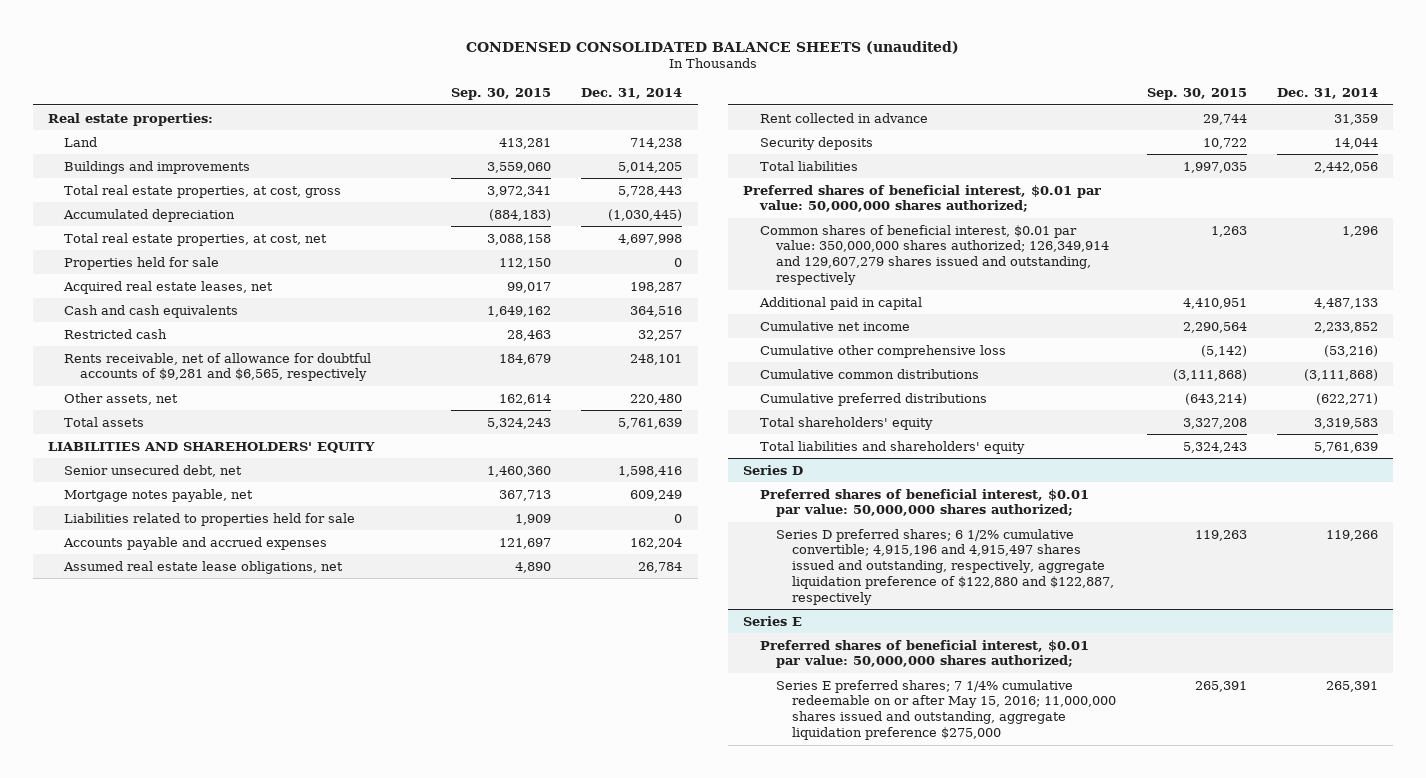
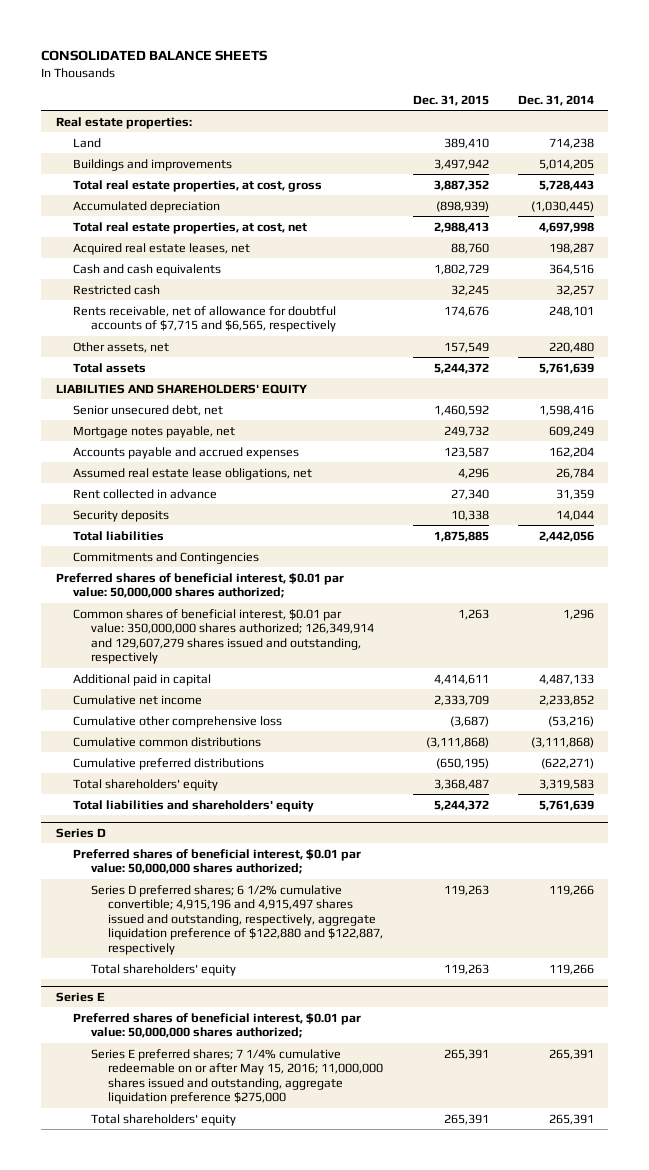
[465,40,959,54] CONDENSED CONSOLIDATED BALANCE SHEETS (unaudited) -> [41,50,268,62] CONSOLIDATED BALANCE SHEETS
[450,88,551,101] Sep. 30, 2015 -> none
none -> [412,94,489,106] Dec. 31, 2015
[64,256,220,270] Properties held for sale -> none
[64,352,372,382] Rents receivable, net of allowance for doubtful accounts of $9,281 and $6,565, respectively -> [73,305,337,333] Rents receivable, net of allowance for doubtful accounts of $7,715 and $6,565, respectively
[64,512,356,526] Liabilities related to properties held for sale -> none
none -> [73,551,260,564] Commitments and Contingencies
none -> [90,963,236,976] Total shareholders' equity
none -> [90,1113,236,1126] Total shareholders' equity

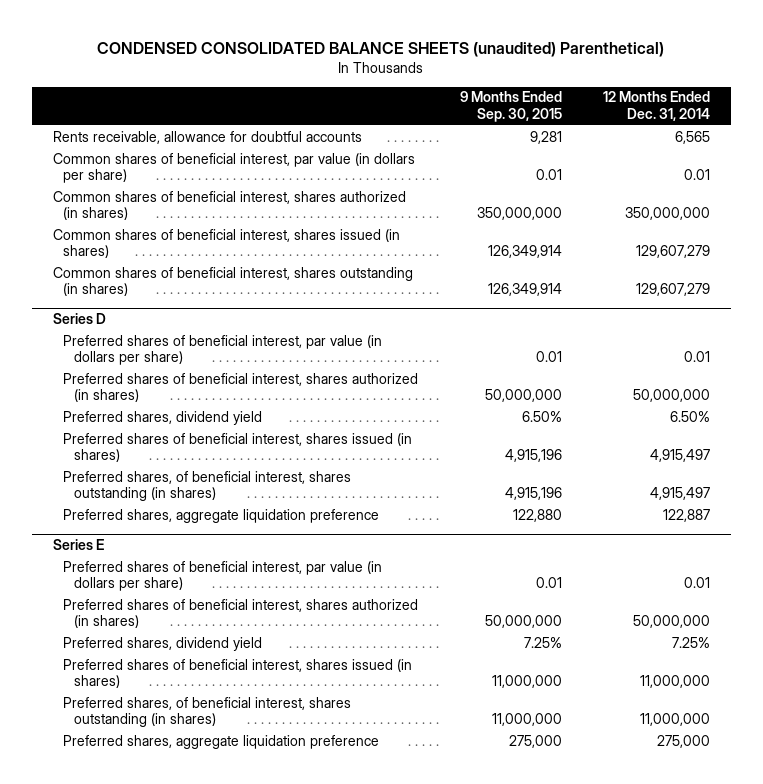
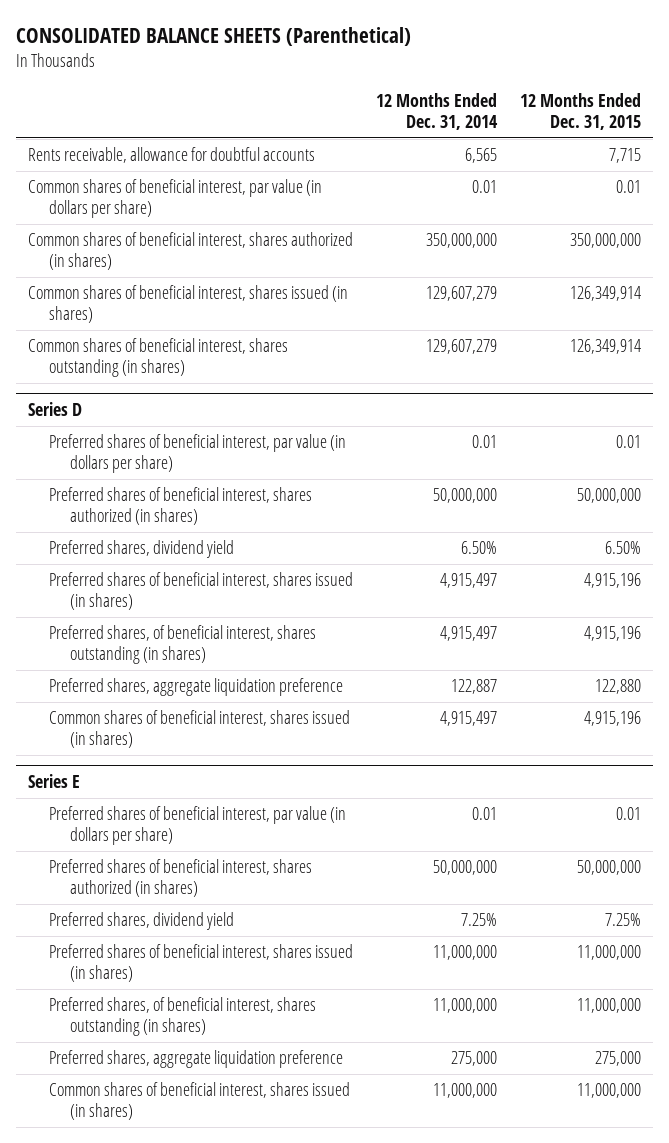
[97,41,665,57] CONDENSED CONSOLIDATED BALANCE SHEETS (unaudited) Parenthetical) -> [16,27,412,47] CONSOLIDATED BALANCE SHEETS (Parenthetical)
[459,91,562,122] 9 Months Ended Sep. 30, 2015 -> none
none -> [520,93,642,130] 12 Months Ended Dec. 31, 2015
none -> [48,710,350,748] Common shares of beneficial interest, shares issued (in shares)
none -> [48,1082,350,1120] Common shares of beneficial interest, shares issued (in shares)

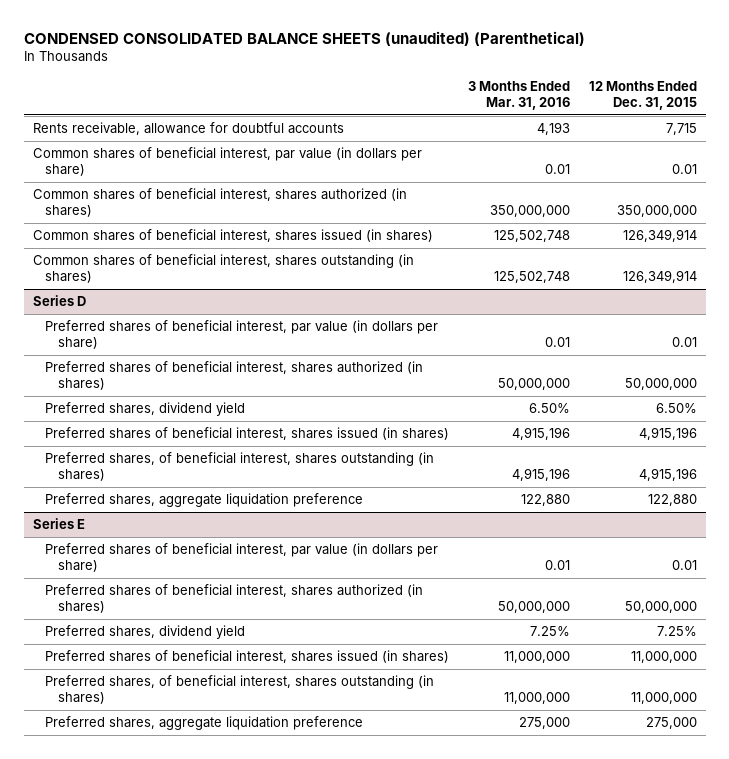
[16,27,412,47] CONSOLIDATED BALANCE SHEETS (Parenthetical) -> [23,30,585,46] CONDENSED CONSOLIDATED BALANCE SHEETS (unaudited) (Parenthetical)
[376,93,499,130] 12 Months Ended Dec. 31, 2014 -> none
none -> [468,81,571,111] 3 Months Ended Mar. 31, 2016
[48,710,350,748] Common shares of beneficial interest, shares issued (in shares) -> none
[48,1082,350,1120] Common shares of beneficial interest, shares issued (in shares) -> none

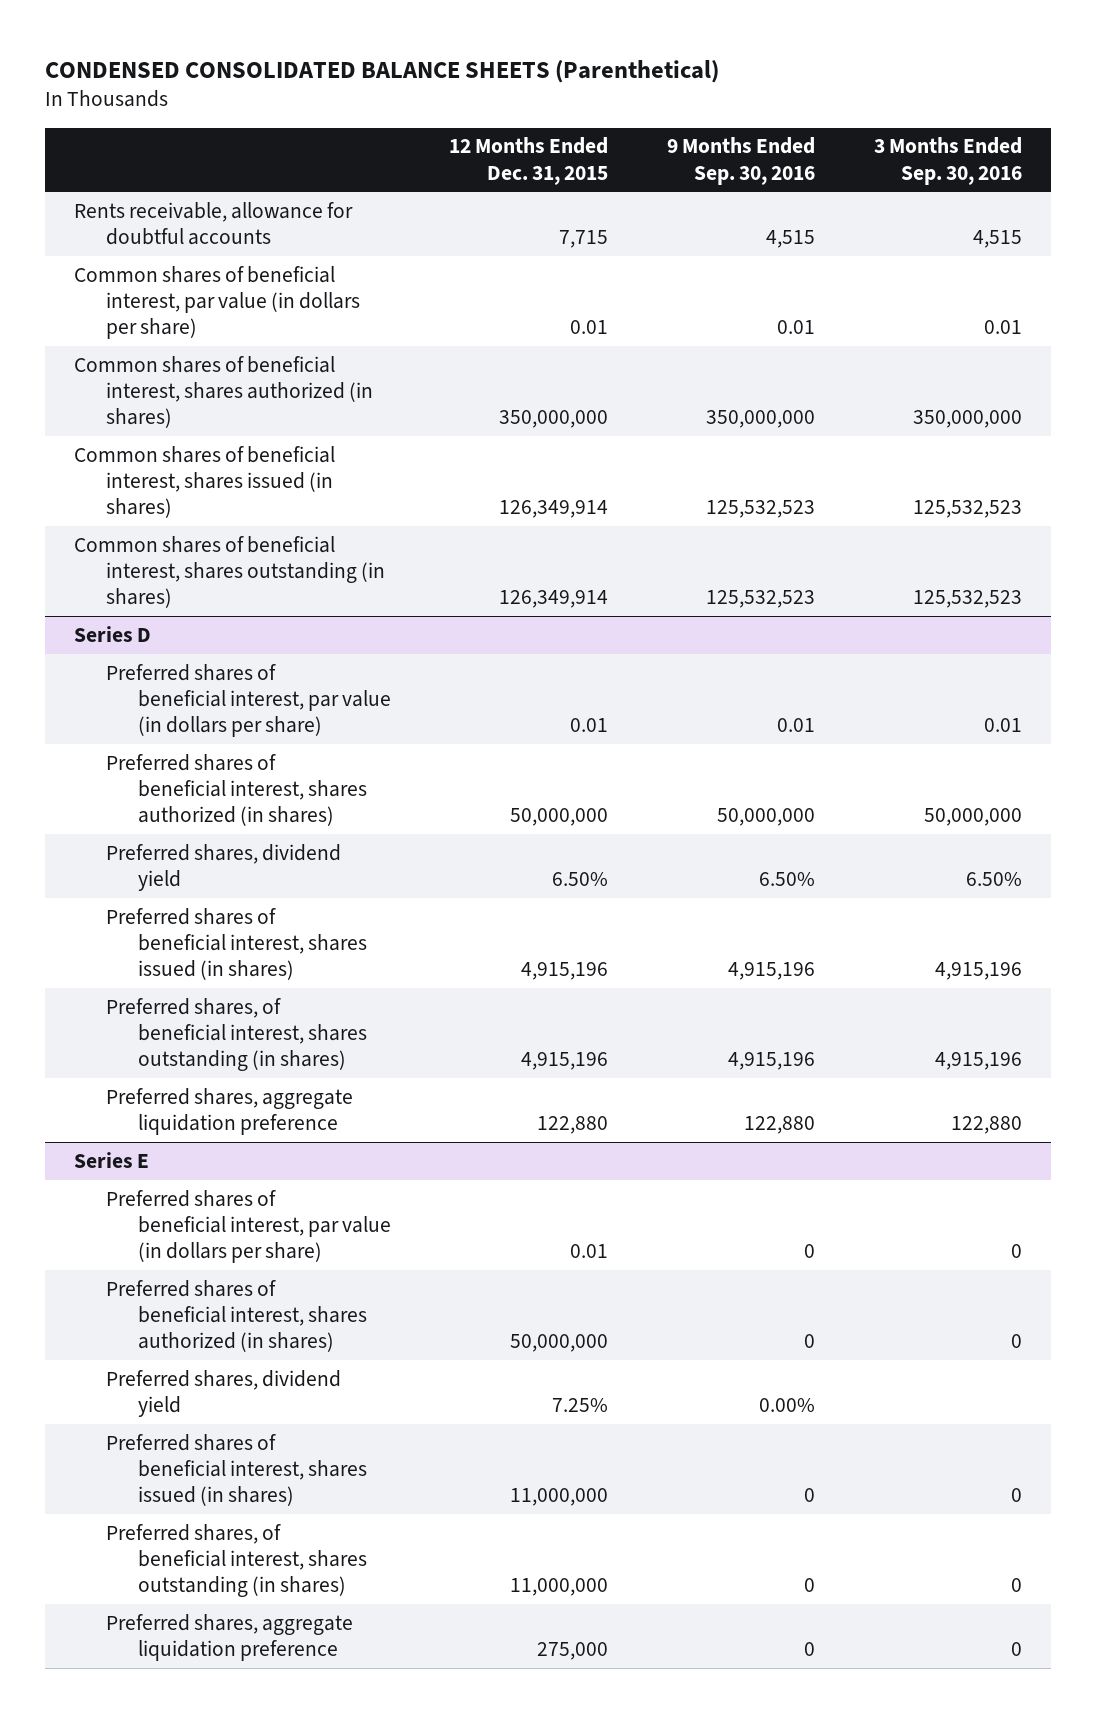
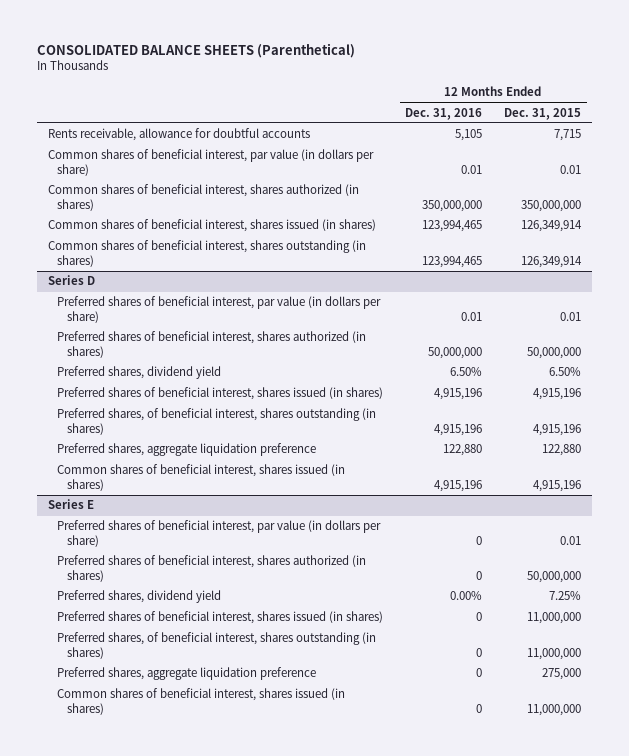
[44,59,719,83] CONDENSED CONSOLIDATED BALANCE SHEETS (Parenthetical) -> [36,42,355,58] CONSOLIDATED BALANCE SHEETS (Parenthetical)
[667,137,816,185] 9 Months Ended Sep. 30, 2016 -> none
[873,137,1022,185] 3 Months Ended Sep. 30, 2016 -> none
none -> [405,107,483,120] Dec. 31, 2016
none -> [57,464,346,492] Common shares of beneficial interest, shares issued (in shares)
none -> [57,688,346,716] Common shares of beneficial interest, shares issued (in shares)

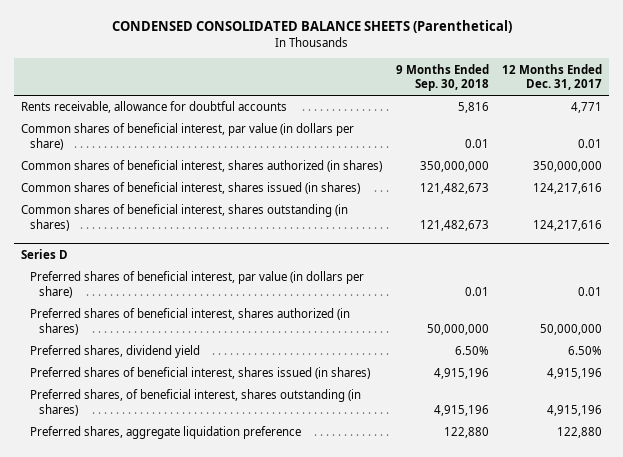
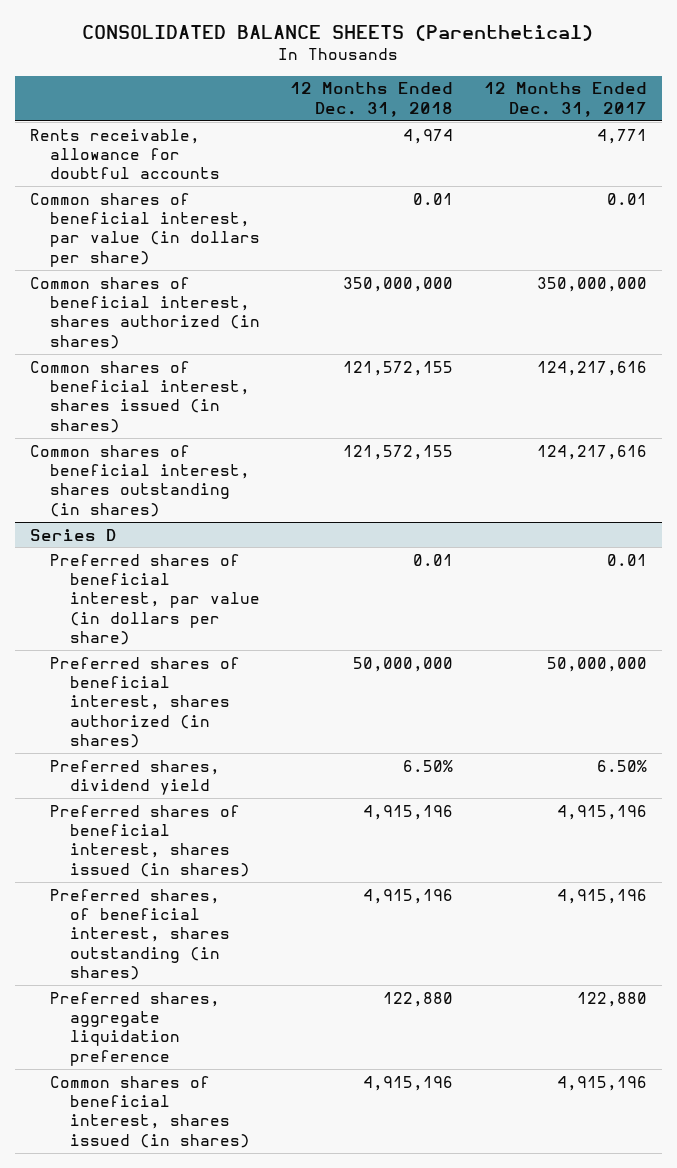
[111,20,512,34] CONDENSED CONSOLIDATED BALANCE SHEETS (Parenthetical) -> [82,25,594,42] CONSOLIDATED BALANCE SHEETS (Parenthetical)
[395,63,489,92] 9 Months Ended Sep. 30, 2018 -> none
none -> [290,82,454,117] 12 Months Ended Dec. 31, 2018
none -> [50,1075,251,1148] Common shares of beneficial interest, shares issued (in shares)

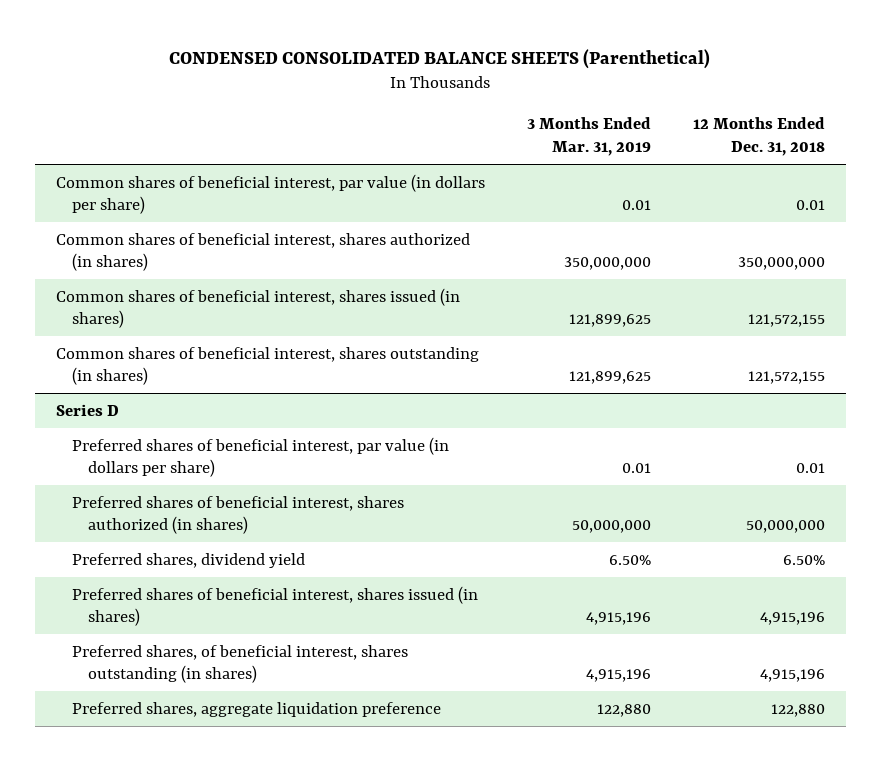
[82,25,594,42] CONSOLIDATED BALANCE SHEETS (Parenthetical) -> [169,48,711,69] CONDENSED CONSOLIDATED BALANCE SHEETS (Parenthetical)
[483,82,647,117] 12 Months Ended Dec. 31, 2017 -> none
none -> [526,117,651,156] 3 Months Ended Mar. 31, 2019
[30,128,221,180] Rents receivable, allowance for doubtful accounts -> none
[50,1075,251,1148] Common shares of beneficial interest, shares issued (in shares) -> none

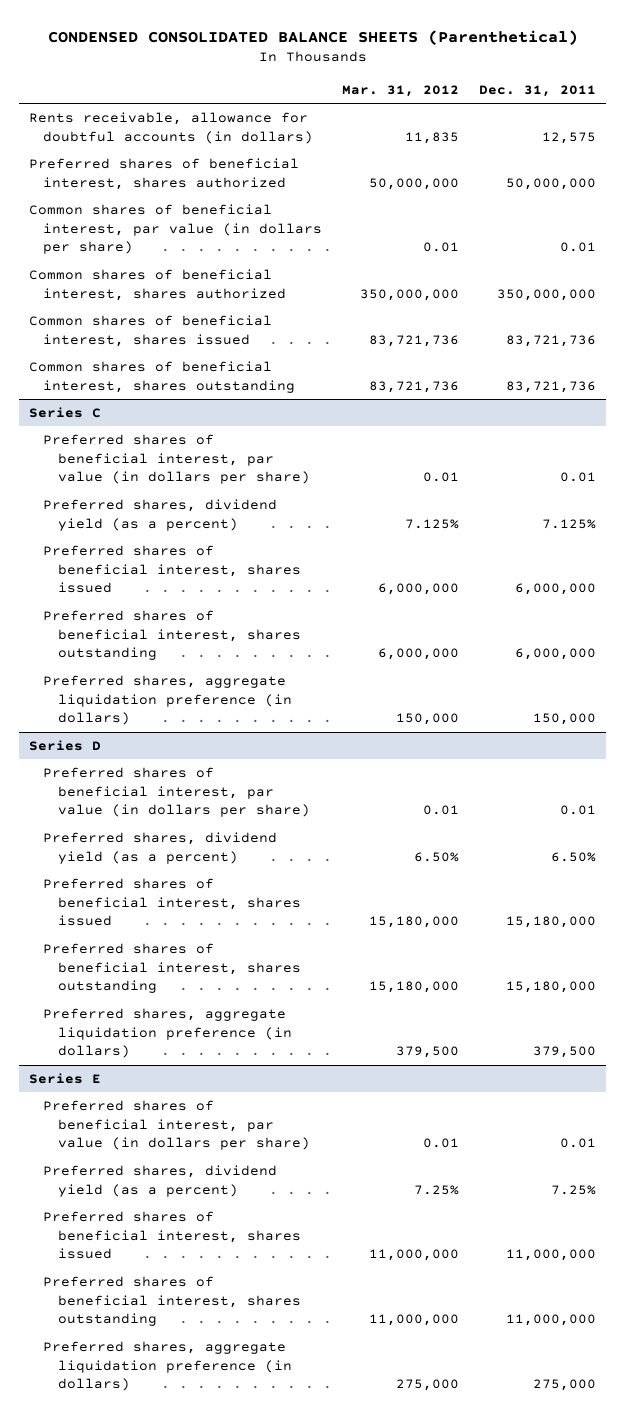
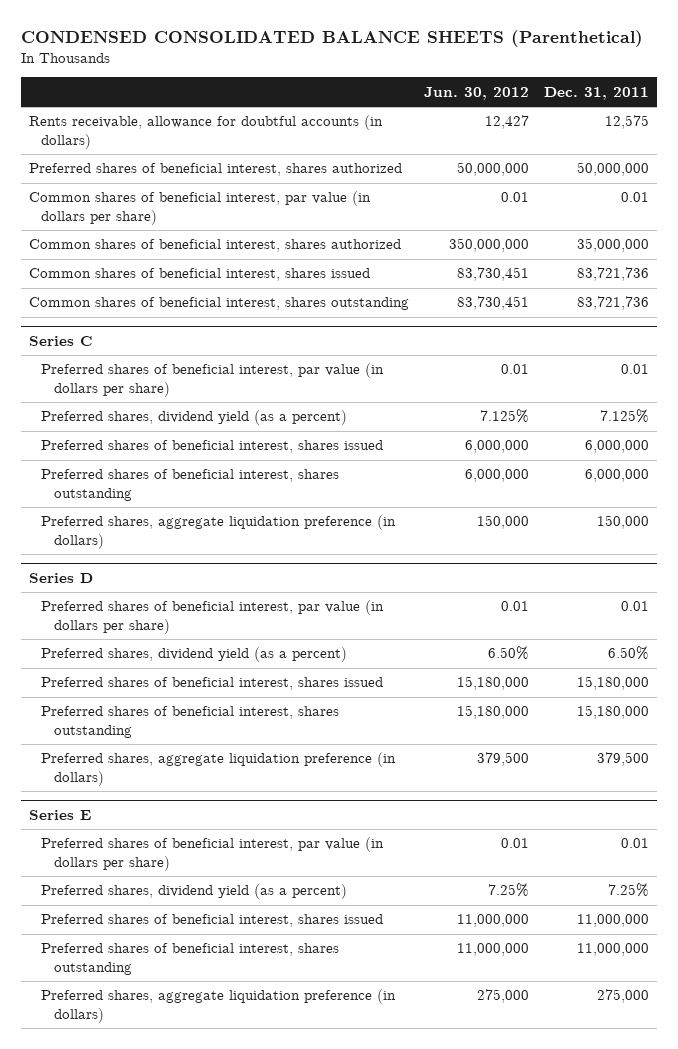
[342,84,460,97] Mar. 31, 2012 -> none
none -> [423,86,529,100] Jun. 30, 2012
[497,288,597,301] 350,000,000 -> [577,238,650,253] 35,000,000

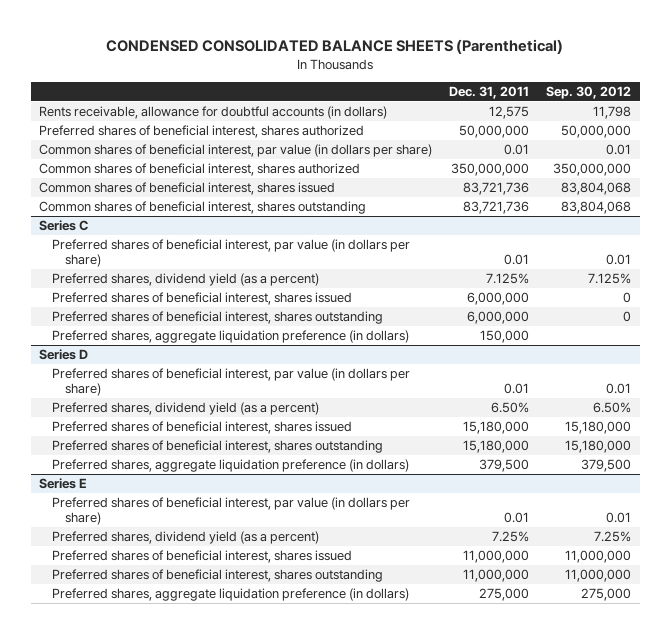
[423,86,529,100] Jun. 30, 2012 -> none
none -> [546,85,632,99] Sep. 30, 2012
[577,238,650,253] 35,000,000 -> [451,163,530,177] 350,000,000

